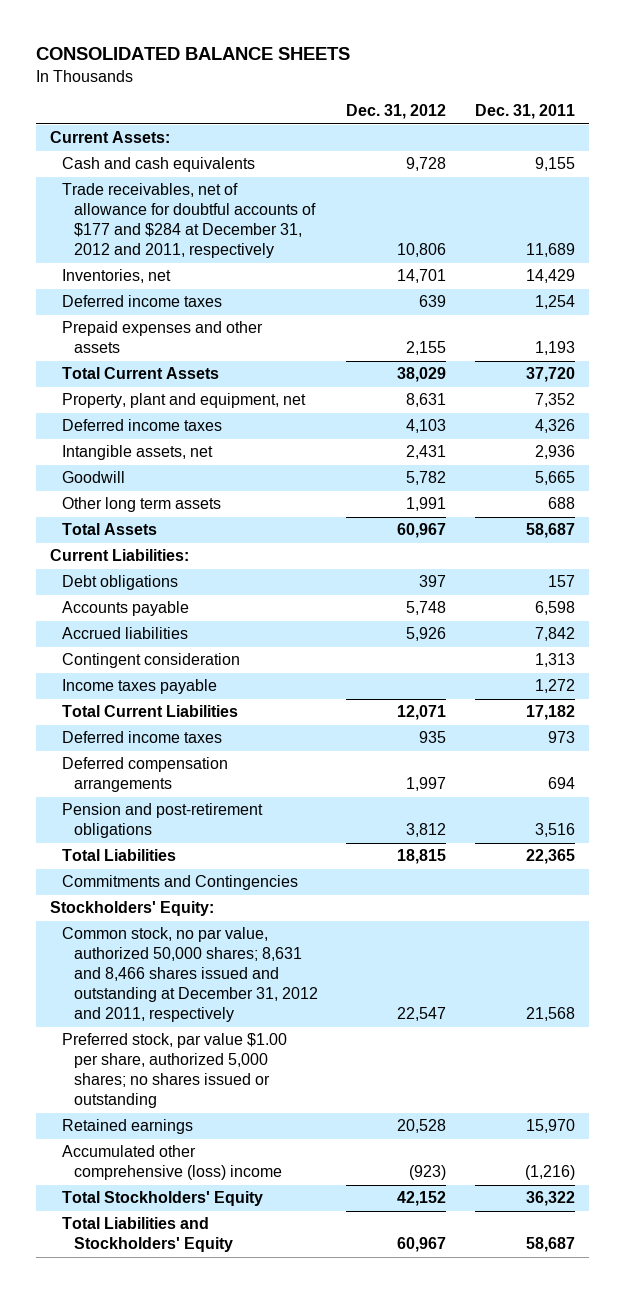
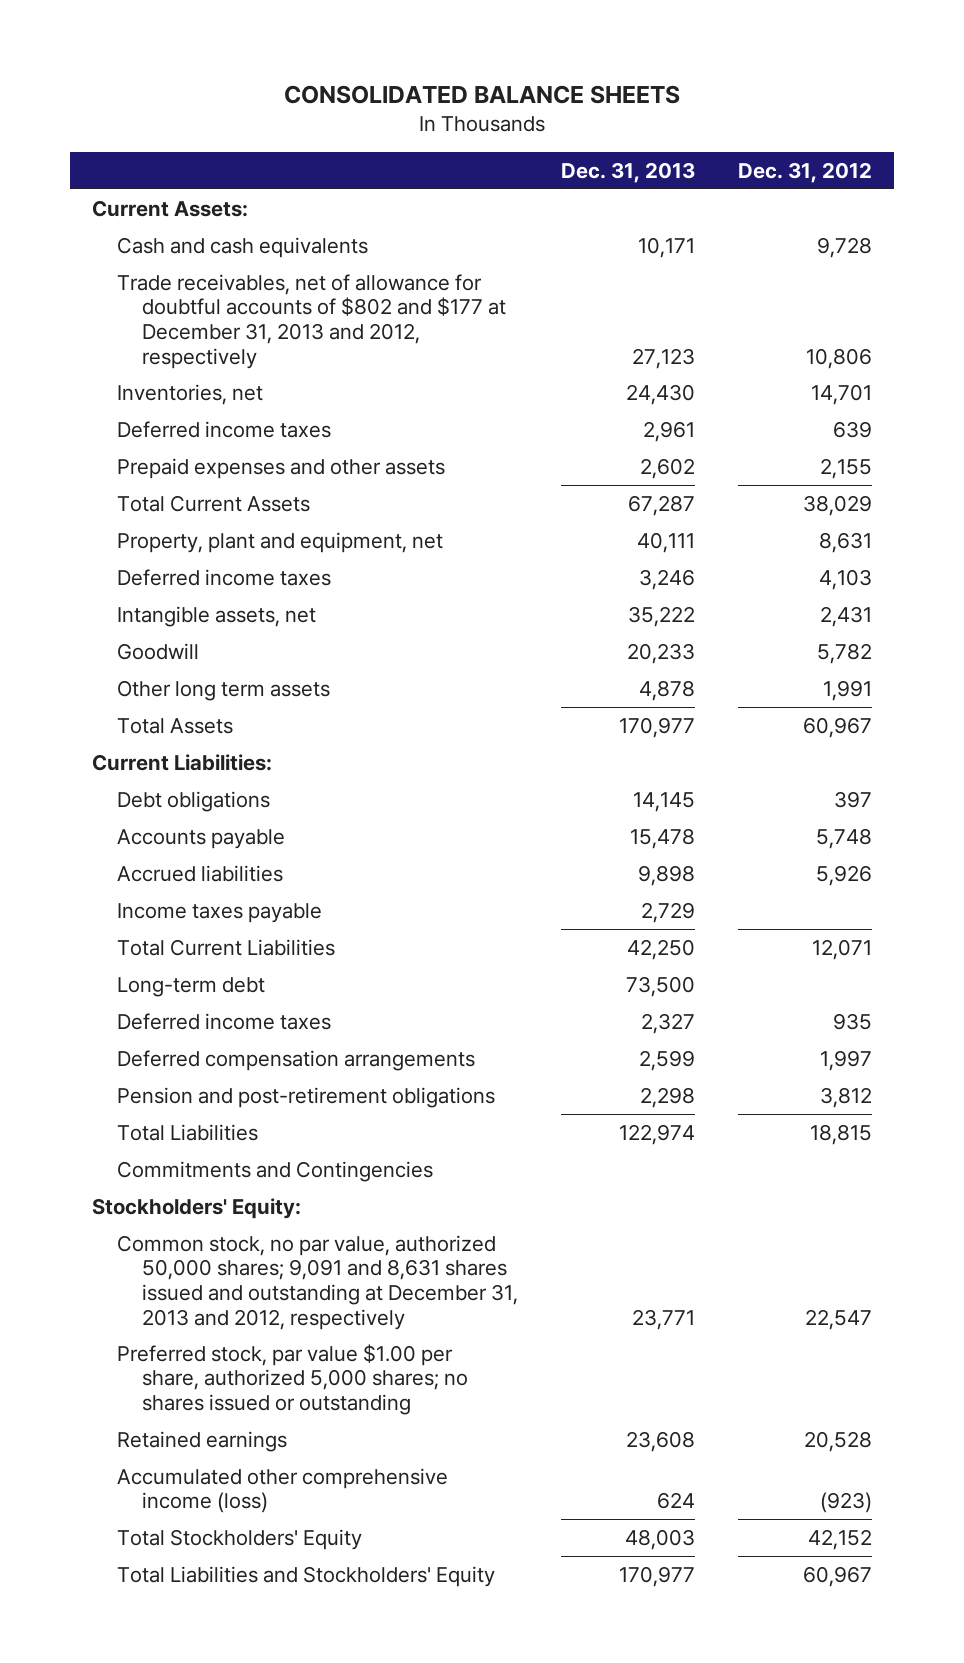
[474,103,575,119] Dec. 31, 2011 -> none
none -> [561,161,696,183] Dec. 31, 2013
[61,183,317,259] Trade receivables, net of allowance for doubtful accounts of $177 and $284 at December 31, 2012 and 2011, respectively -> [117,273,507,369] Trade receivables, net of allowance for doubtful accounts of $802 and $177 at December 31, 2013 and 2012, respectively
[61,653,240,669] Contingent consideration -> none
none -> [117,976,266,997] Long-term debt
[61,927,319,1023] Common stock, no par value, authorized 50,000 shares; 8,631 and 8,466 shares issued and outstanding at December 31, 2012 and 2011, respectively -> [117,1234,519,1330] Common stock, no par value, authorized 50,000 shares; 9,091 and 8,631 shares issued and outstanding at December 31, 2013 and 2012, respectively
[61,1145,283,1181] Accumulated other comprehensive (loss) income -> [117,1467,449,1514] Accumulated other comprehensive income (loss)

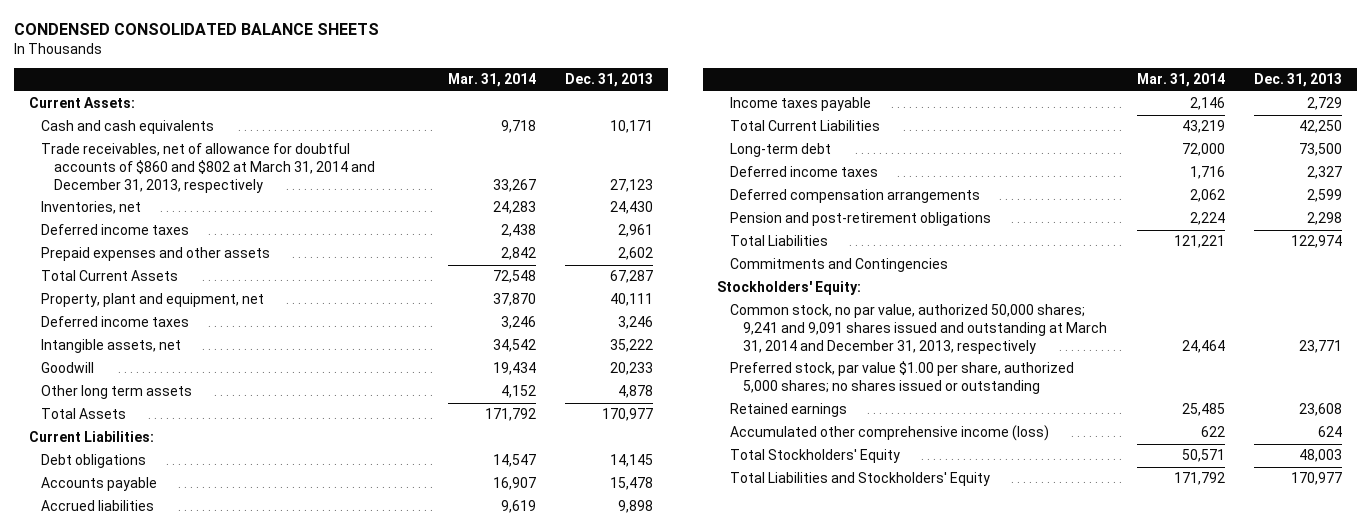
[284,84,681,104] CONSOLIDATED BALANCE SHEETS -> [13,23,379,36] CONDENSED CONSOLIDATED BALANCE SHEETS
[738,161,873,183] Dec. 31, 2012 -> none
none -> [447,73,536,88] Mar. 31, 2014
[117,273,507,369] Trade receivables, net of allowance for doubtful accounts of $802 and $177 at December 31, 2013 and 2012, respectively -> [41,143,376,193] Trade receivables, net of allowance for doubtful accounts of $860 and $802 at March 31, 2014 and December 31, 2013, respectively
[117,1234,519,1330] Common stock, no par value, authorized 50,000 shares; 9,091 and 8,631 shares issued and outstanding at December 31, 2013 and 2012, respectively -> [730,304,1108,354] Common stock, no par value, authorized 50,000 shares; 9,241 and 9,091 shares issued and outstanding at March 31, 2014 and December 31, 2013, respectively

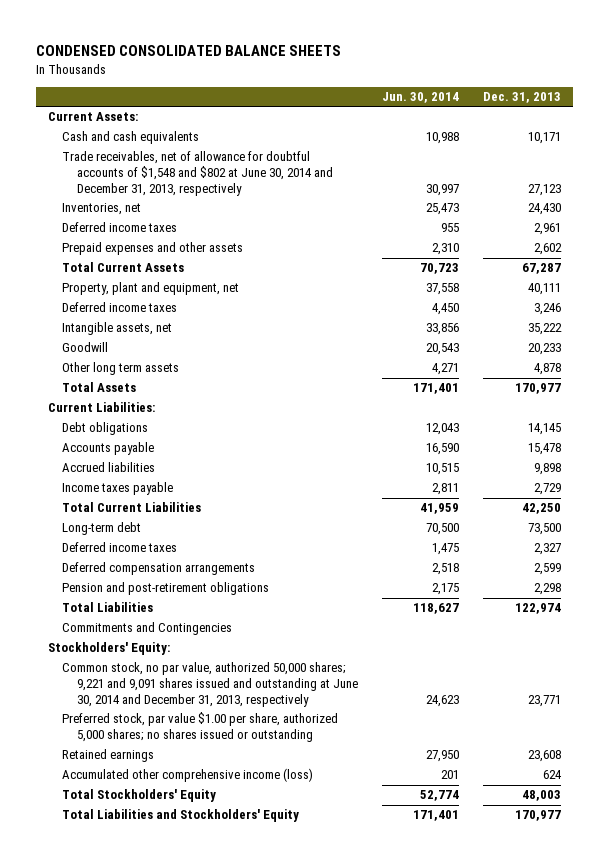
[447,73,536,88] Mar. 31, 2014 -> none
none -> [381,91,459,103] Jun. 30, 2014
[41,143,376,193] Trade receivables, net of allowance for doubtful accounts of $860 and $802 at March 31, 2014 and December 31, 2013, respectively -> [62,151,333,197] Trade receivables, net of allowance for doubtful accounts of $1,548 and $802 at June 30, 2014 and December 31, 2013, respectively
[730,304,1108,354] Common stock, no par value, authorized 50,000 shares; 9,241 and 9,091 shares issued and outstanding at March 31, 2014 and December 31, 2013, respectively -> [62,662,358,708] Common stock, no par value, authorized 50,000 shares; 9,221 and 9,091 shares issued and outstanding at June 30, 2014 and December 31, 2013, respectively

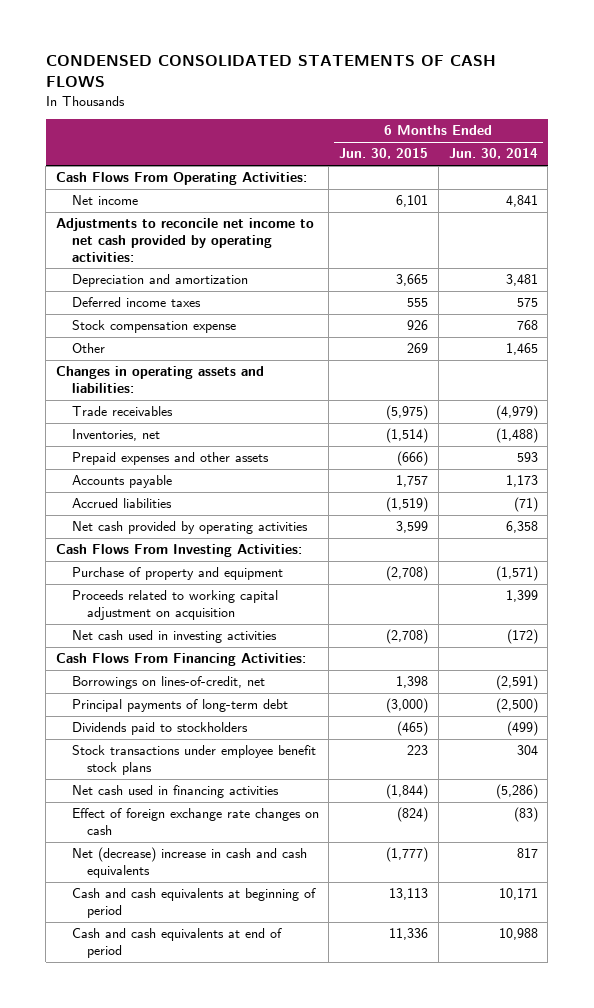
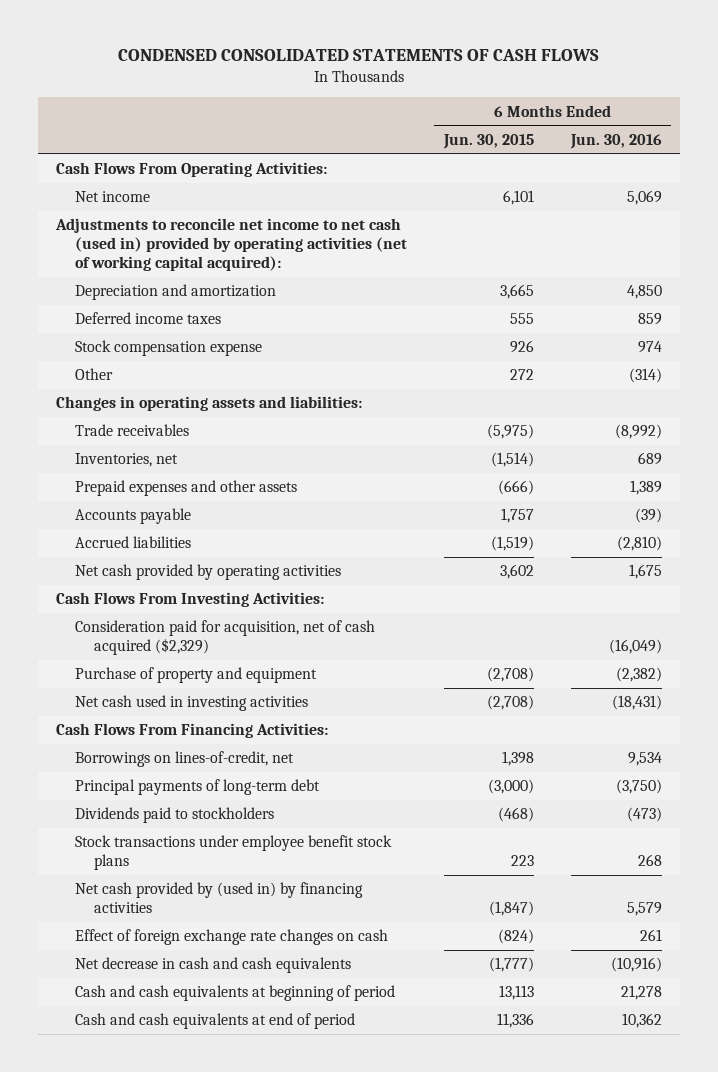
[448,148,538,160] Jun. 30, 2014 -> none
none -> [569,133,662,149] Jun. 30, 2016
[55,218,314,262] Adjustments to reconcile net income to net cash provided by operating activities: -> [55,218,407,272] Adjustments to reconcile net income to net cash (used in) provided by operating activities (net of working capital acquired):
[407,343,429,354] 269 -> [509,369,534,381] 272
[396,521,429,534] 3,599 -> [499,564,534,580] 3,602
none -> [74,620,375,656] Consideration paid for acquisition, net of cash acquired ($2,329)
[71,590,278,620] Proceeds related to working capital adjustment on acquisition -> none
[397,721,429,737] (465) -> [497,807,534,823] (468)
[71,785,279,799] Net cash used in financing activities -> [74,882,363,914] Net cash provided by (used in) by financing activities
[386,784,429,800] (1,844) -> [488,901,534,917] (1,847)
[71,847,307,878] Net (decrease) increase in cash and cash equivalents -> [74,957,351,974] Net decrease in cash and cash equivalents

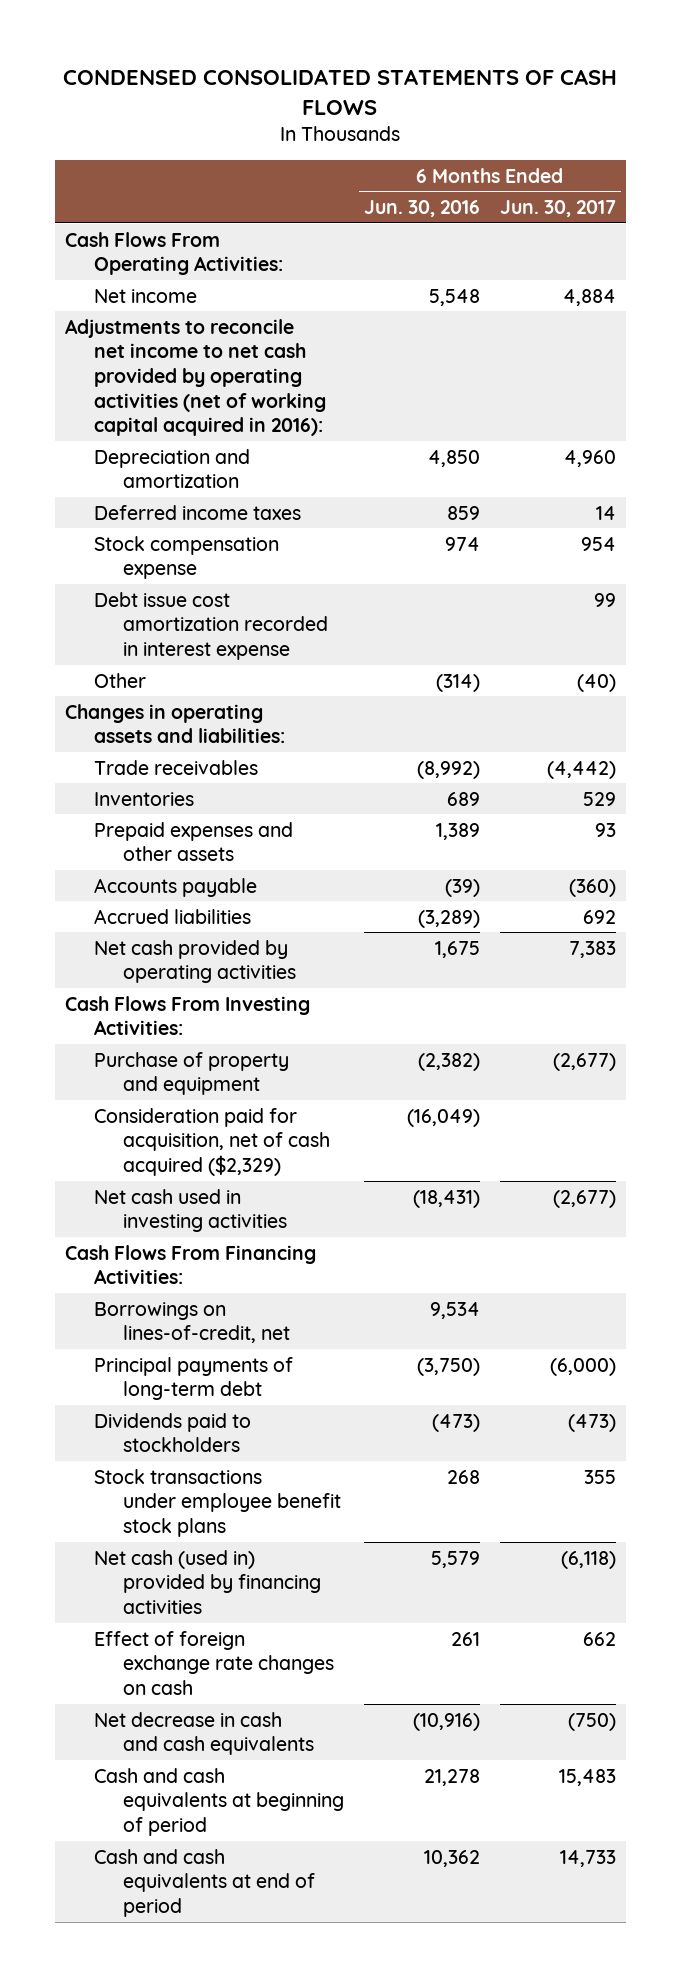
[442,133,534,149] Jun. 30, 2015 -> none
none -> [500,199,617,217] Jun. 30, 2017
[626,190,662,206] 5,069 -> [429,288,481,306] 5,548
[55,218,407,272] Adjustments to reconcile net income to net cash (used in) provided by operating activities (net of working capital acquired): -> [64,318,326,437] Adjustments to reconcile net income to net cash provided by operating activities (net of working capital acquired in 2016):
none -> [93,591,329,660] Debt issue cost amortization recorded in interest expense
[74,453,178,468] Inventories, net -> [93,791,194,806] Inventories
[616,536,662,552] (2,810) -> [418,909,481,928] (3,289)
[74,620,375,656] Consideration paid for acquisition, net of cash acquired ($2,329) -> [93,1107,331,1176] Consideration paid for acquisition, net of cash acquired ($2,329)
[74,882,363,914] Net cash provided by (used in) by financing activities -> [93,1549,322,1614] Net cash (used in) provided by financing activities

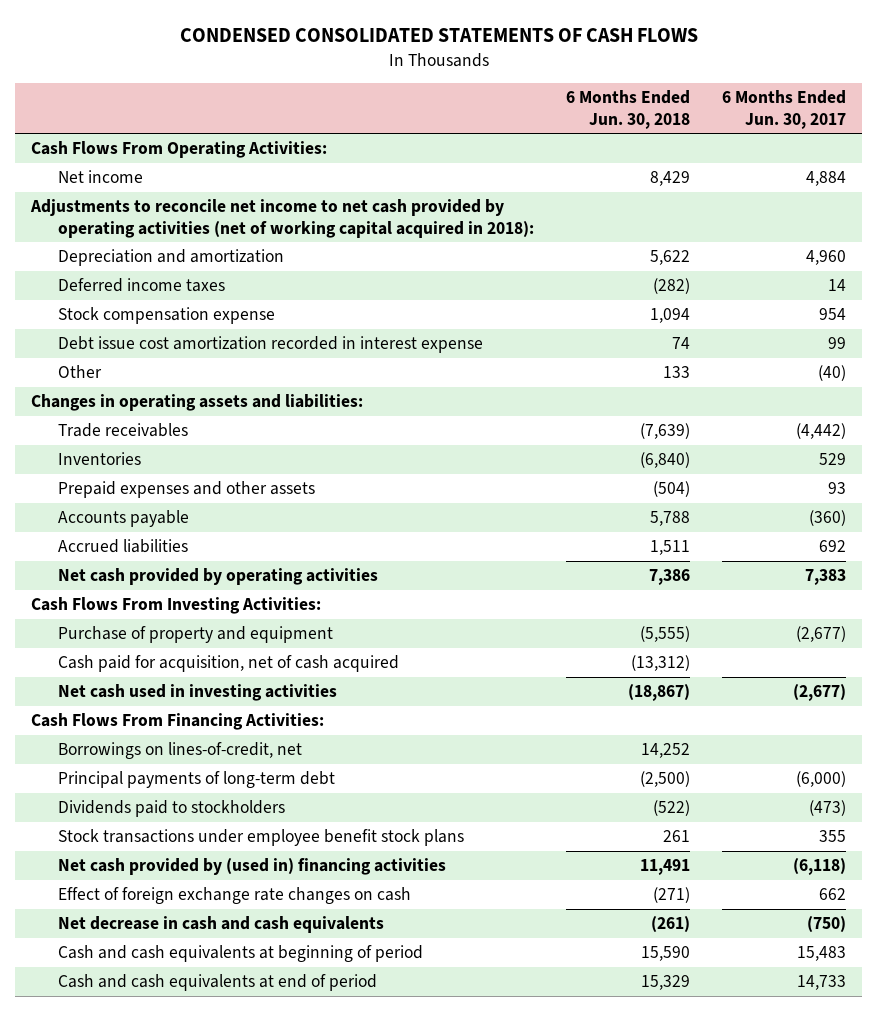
[364,199,481,217] Jun. 30, 2016 -> none
none -> [566,89,691,129] 6 Months Ended Jun. 30, 2018
[64,318,326,437] Adjustments to reconcile net income to net cash provided by operating activities (net of working capital acquired in 2016): -> [30,199,535,238] Adjustments to reconcile net income to net cash provided by operating activities (net of working capital acquired in 2018):
[93,1107,331,1176] Consideration paid for acquisition, net of cash acquired ($2,329) -> [58,655,400,673] Cash paid for acquisition, net of cash acquired
[93,1549,322,1614] Net cash (used in) provided by financing activities -> [58,858,447,876] Net cash provided by (used in) financing activities

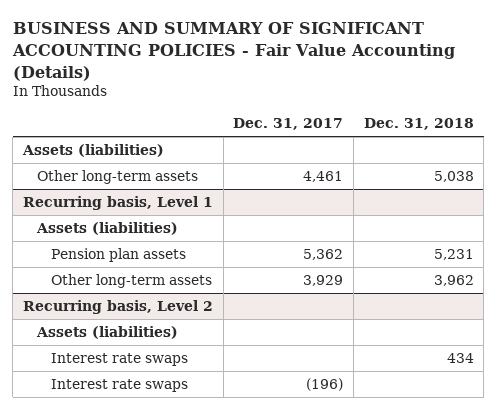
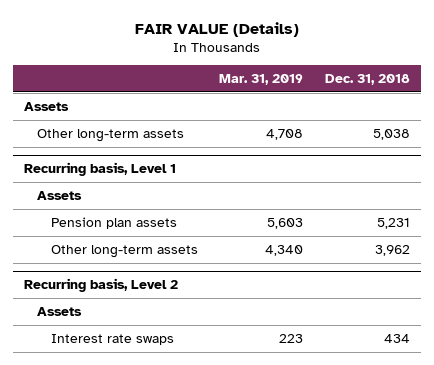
[11,22,455,81] BUSINESS AND SUMMARY OF SIGNIFICANT ACCOUNTING POLICIES - Fair Value Accounting (Details) -> [135,21,300,37] FAIR VALUE (Details)
[233,118,344,131] Dec. 31, 2017 -> none
none -> [219,73,304,85] Mar. 31, 2019
[22,144,165,158] Assets (liabilities) -> [23,101,69,111] Assets
[36,222,179,236] Assets (liabilities) -> [37,190,83,200] Assets
[36,326,179,340] Assets (liabilities) -> [37,306,83,316] Assets
[51,379,189,393] Interest rate swaps -> none

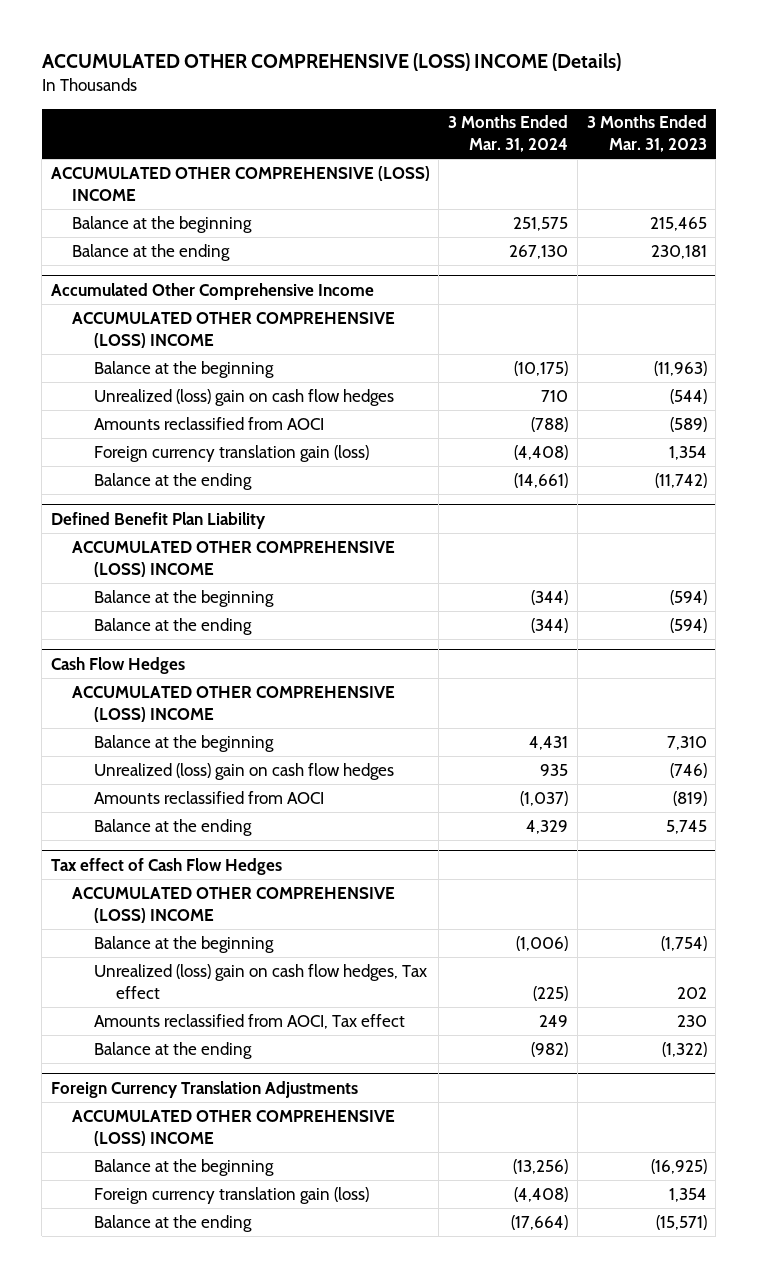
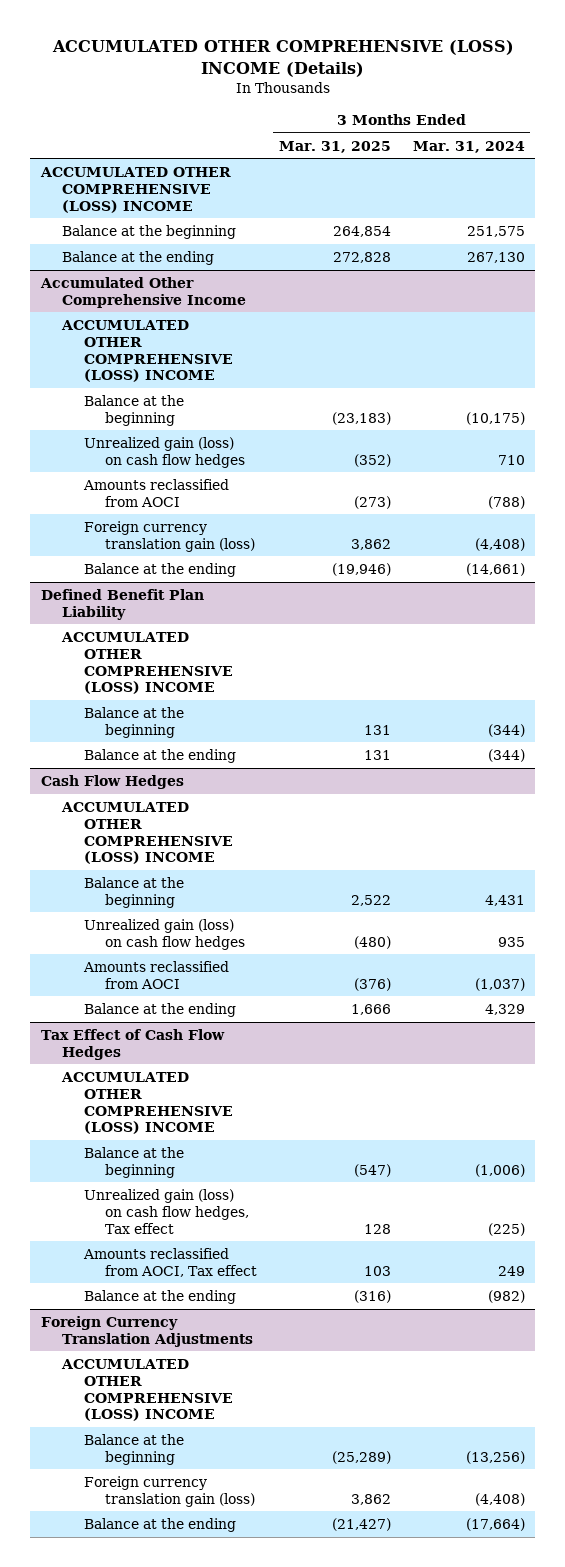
[586,115,707,153] 3 Months Ended Mar. 31, 2023 -> none
none -> [278,140,391,153] Mar. 31, 2025
[94,388,395,406] Unrealized (loss) gain on cash flow hedges -> [83,437,245,468] Unrealized gain (loss) on cash flow hedges
[94,762,395,780] Unrealized (loss) gain on cash flow hedges -> [83,919,245,950] Unrealized gain (loss) on cash flow hedges
[50,857,282,875] Tax effect of Cash Flow Hedges -> [40,1029,225,1060] Tax Effect of Cash Flow Hedges
[94,963,428,999] Unrealized (loss) gain on cash flow hedges, Tax effect -> [83,1189,249,1234] Unrealized gain (loss) on cash flow hedges, Tax effect

